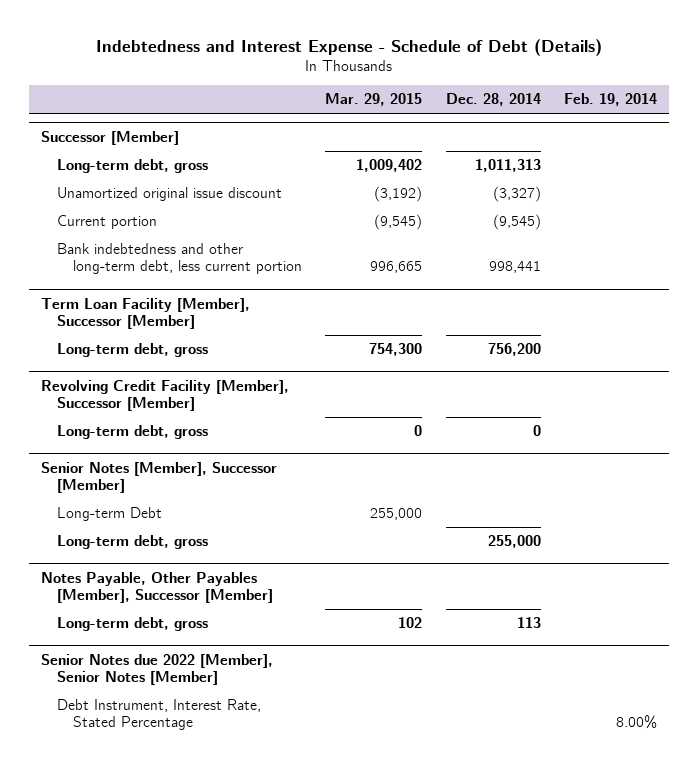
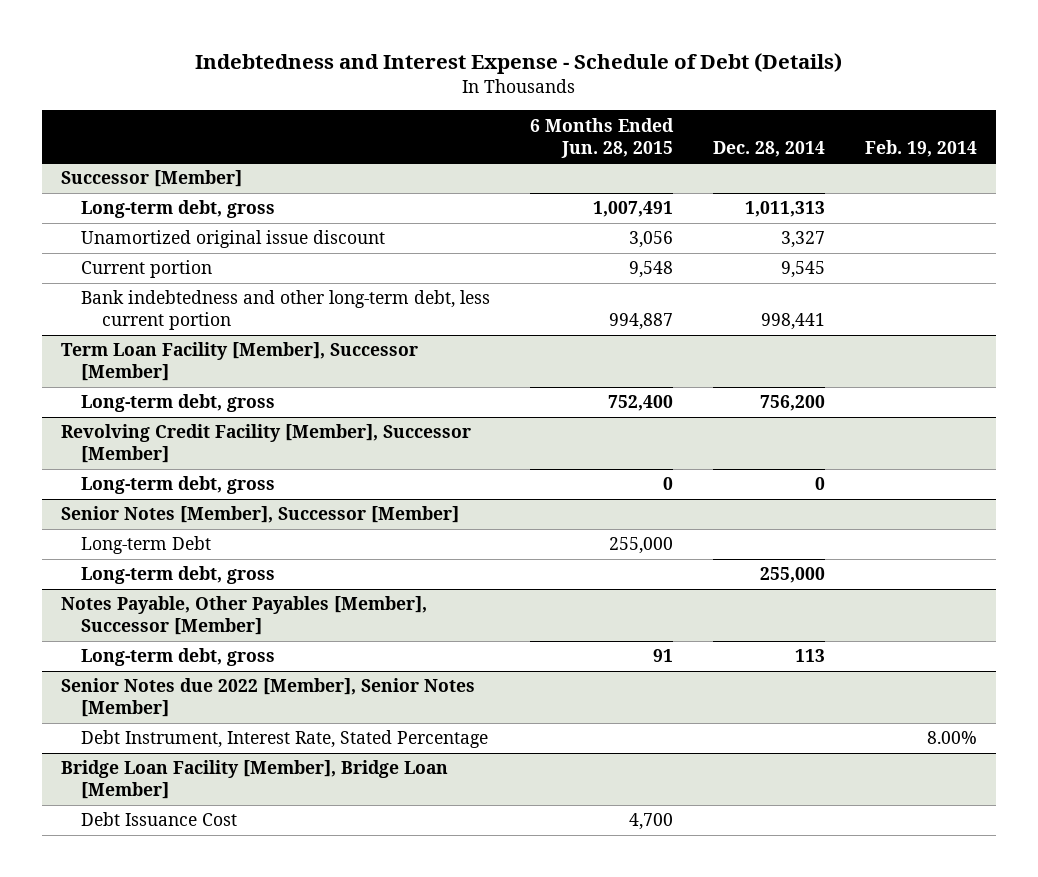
[325,93,423,107] Mar. 29, 2015 -> none
none -> [530,117,675,158] 6 Months Ended Jun. 28, 2015
[492,186,541,203] (3,327) -> [780,231,825,249] 3,327
[492,214,541,231] (9,545) -> [780,261,825,279] 9,545
none -> [61,760,449,800] Bridge Loan Facility [Member], Bridge Loan [Member]
none -> [81,812,238,827] Debt Issuance Cost

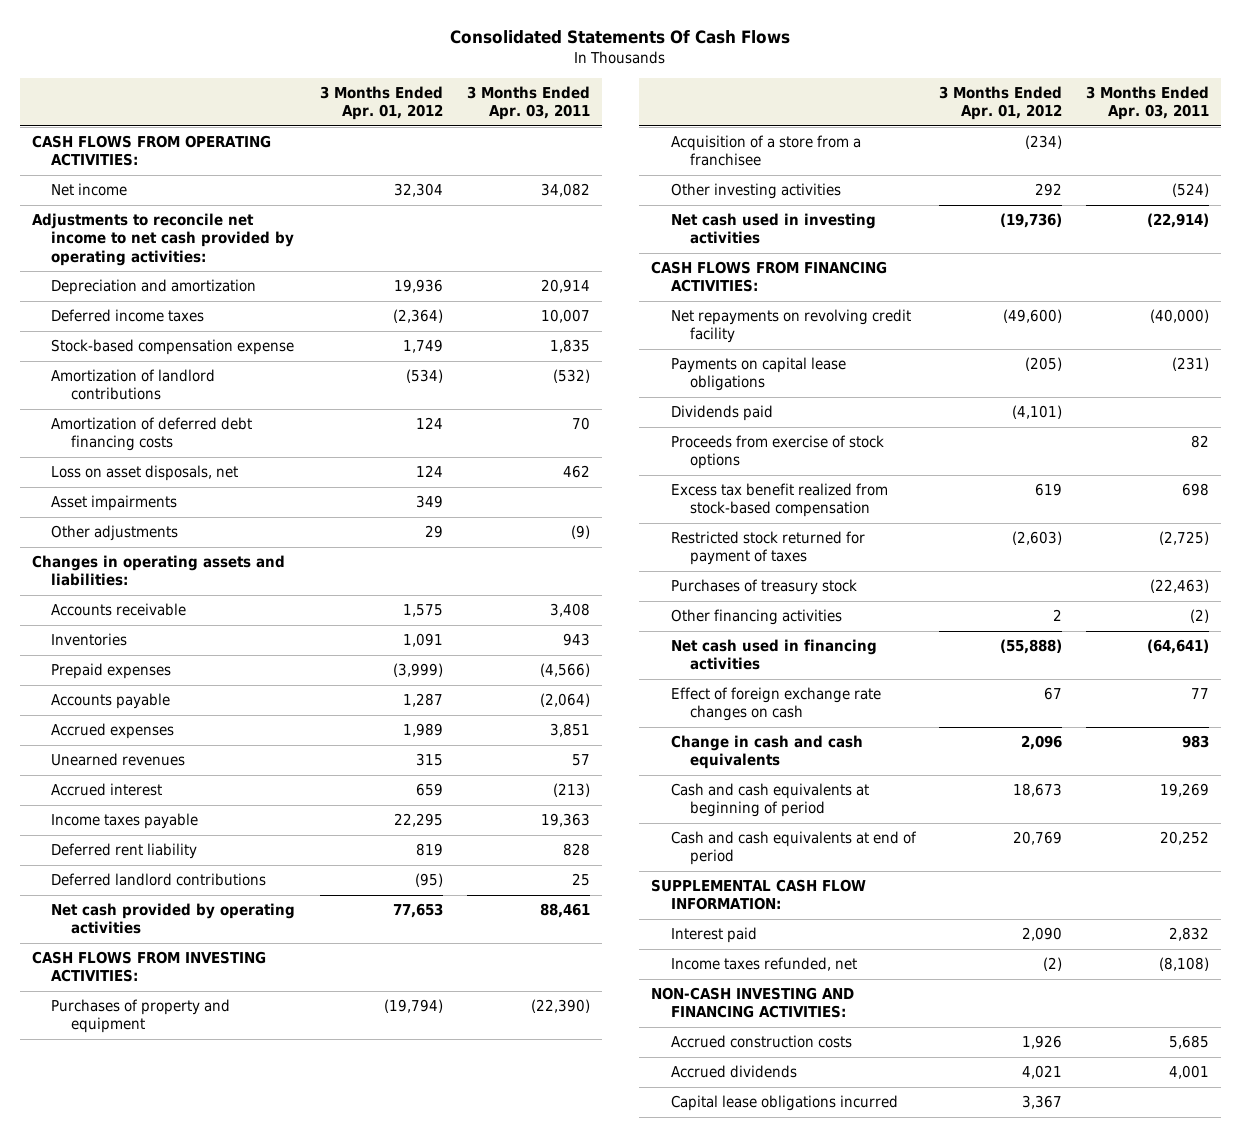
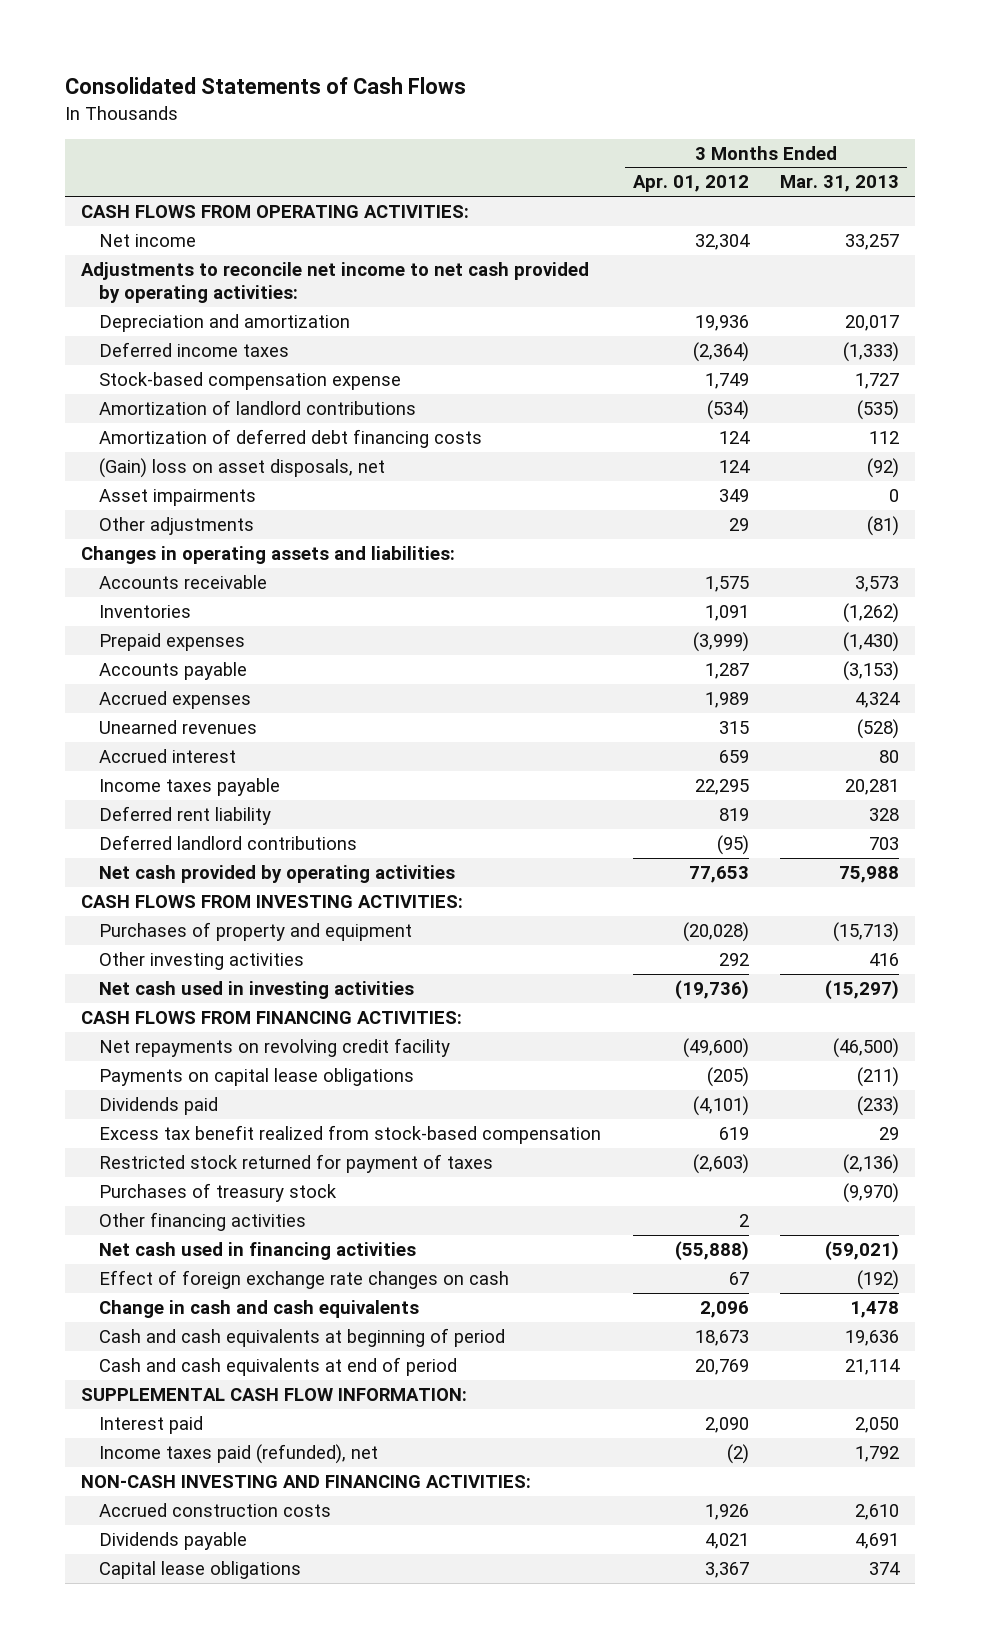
[450,29,791,44] Consolidated Statements Of Cash Flows -> [65,77,467,95] Consolidated Statements of Cash Flows
[466,86,590,121] 3 Months Ended Apr. 03, 2011 -> none
none -> [780,175,900,193] Mar. 31, 2013
[51,465,239,482] Loss on asset disposals, net -> [98,458,385,479] (Gain) loss on asset disposals, net
[670,135,861,167] Acquisition of a store from a franchisee -> none
[384,999,444,1014] (19,794) -> [682,922,749,943] (20,028)
[670,435,884,470] Proceeds from exercise of stock options -> none
[670,957,857,972] Income taxes refunded, net -> [98,1444,378,1465] Income taxes paid (refunded), net
[670,1065,797,1079] Accrued dividends -> [98,1532,247,1551] Dividends payable
[670,1095,898,1112] Capital lease obligations incurred -> [98,1561,301,1580] Capital lease obligations

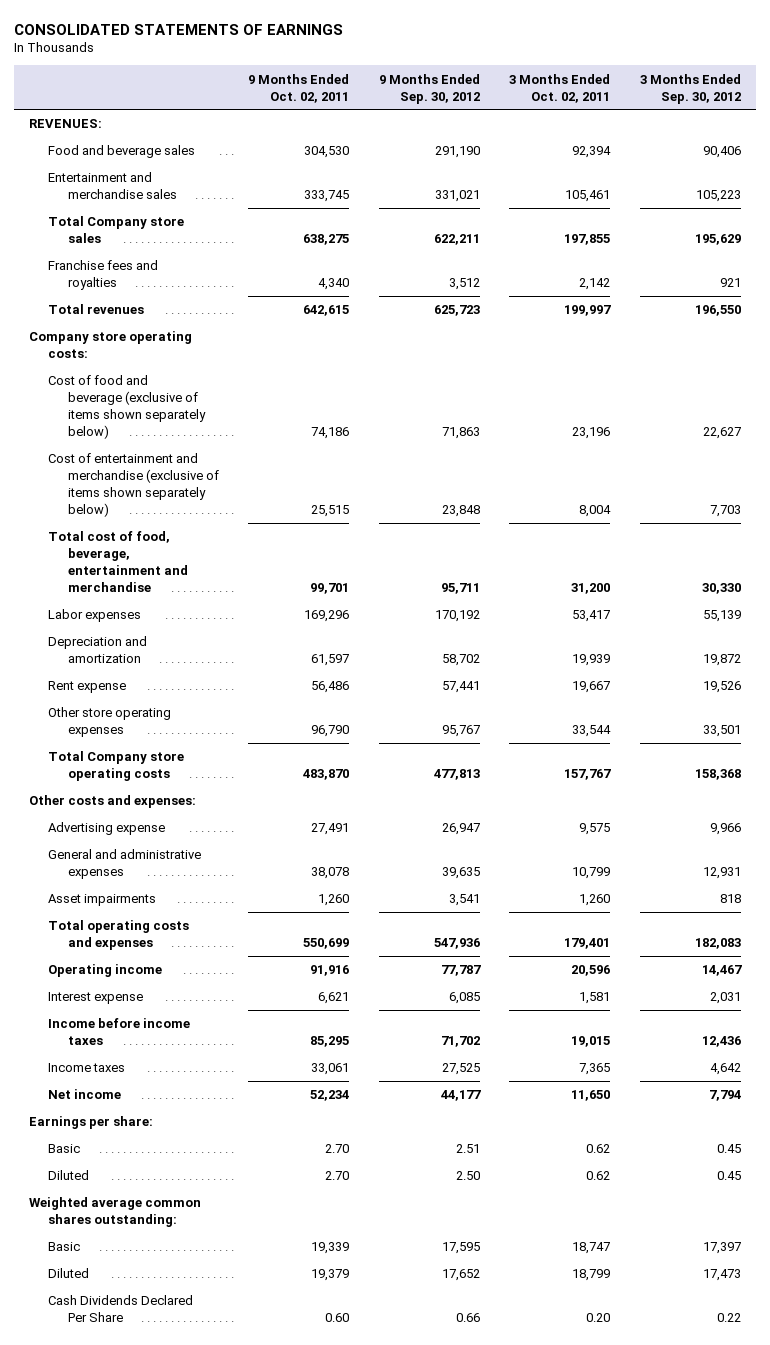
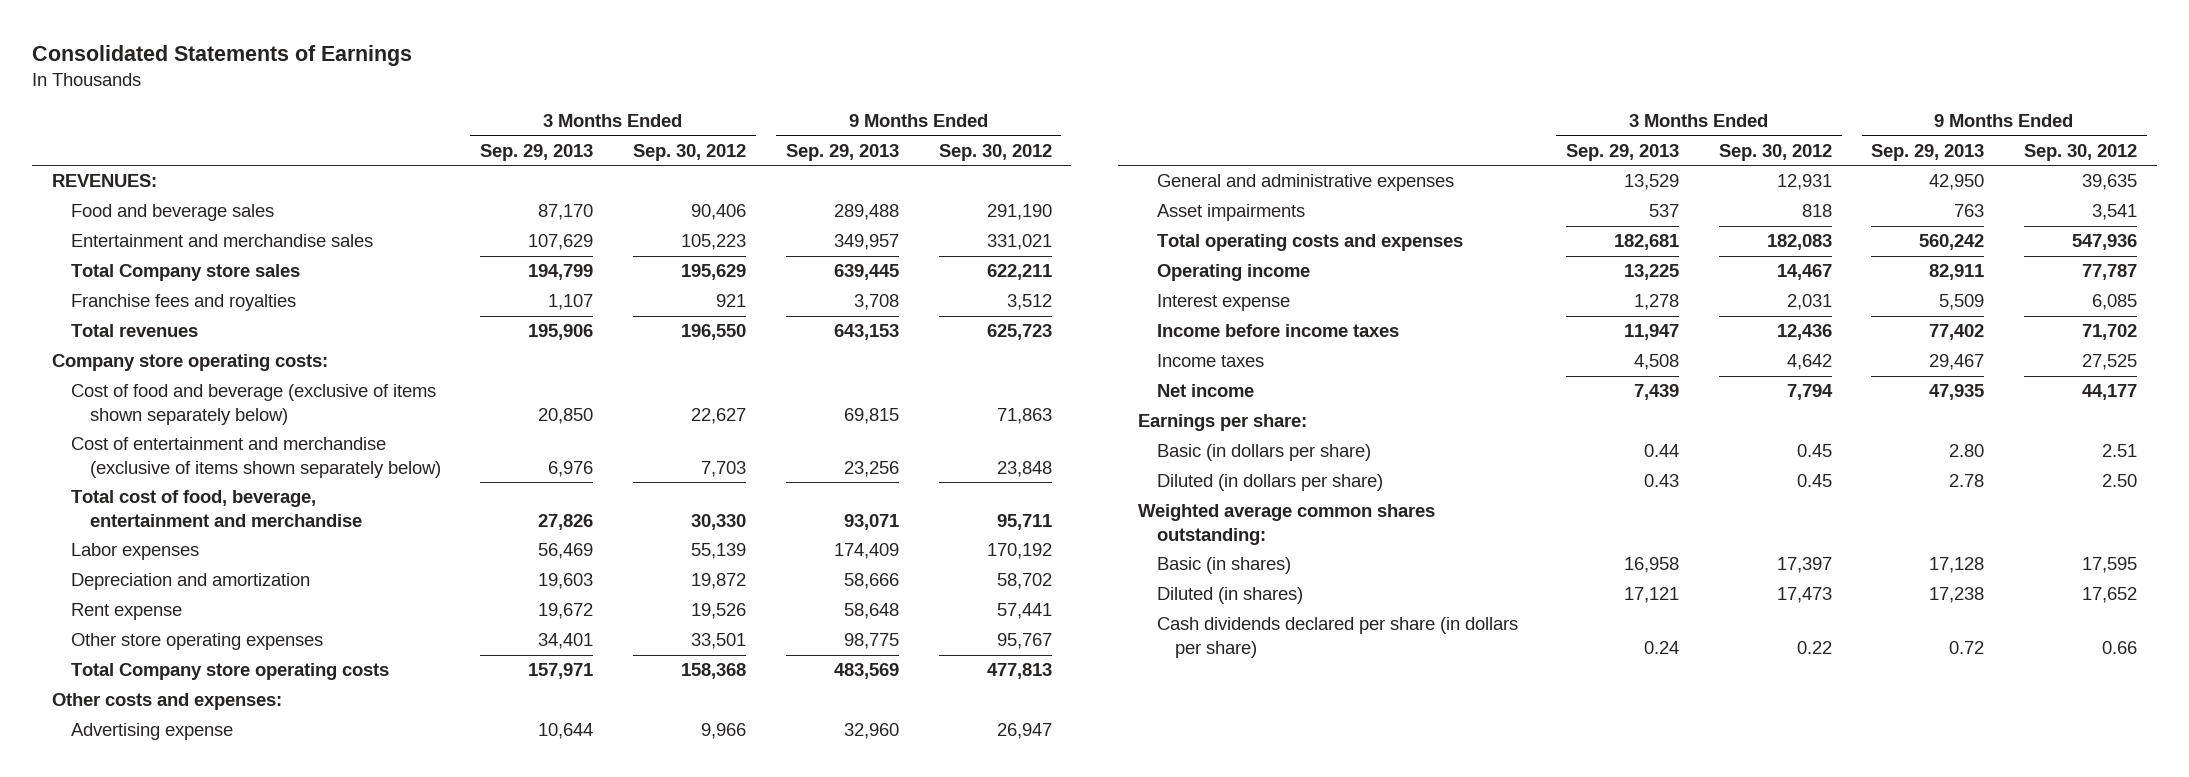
[14,23,344,35] CONSOLIDATED STATEMENTS OF EARNINGS -> [32,45,413,67] Consolidated Statements of Earnings
[248,73,350,103] 9 Months Ended Oct. 02, 2011 -> none
[509,73,611,103] 3 Months Ended Oct. 02, 2011 -> none
none -> [480,143,594,161] Sep. 29, 2013
none -> [785,143,899,161] Sep. 29, 2013
[48,1144,81,1154] Basic -> [1156,444,1371,462] Basic (in dollars per share)
[48,1170,90,1181] Diluted -> [1156,474,1383,492] Diluted (in dollars per share)
[48,1242,81,1252] Basic -> [1156,557,1291,575] Basic (in shares)
[48,1268,90,1279] Diluted -> [1156,587,1303,605] Diluted (in shares)
[48,1295,194,1323] Cash Dividends Declared Per Share -> [1156,617,1518,658] Cash dividends declared per share (in dollars per share)

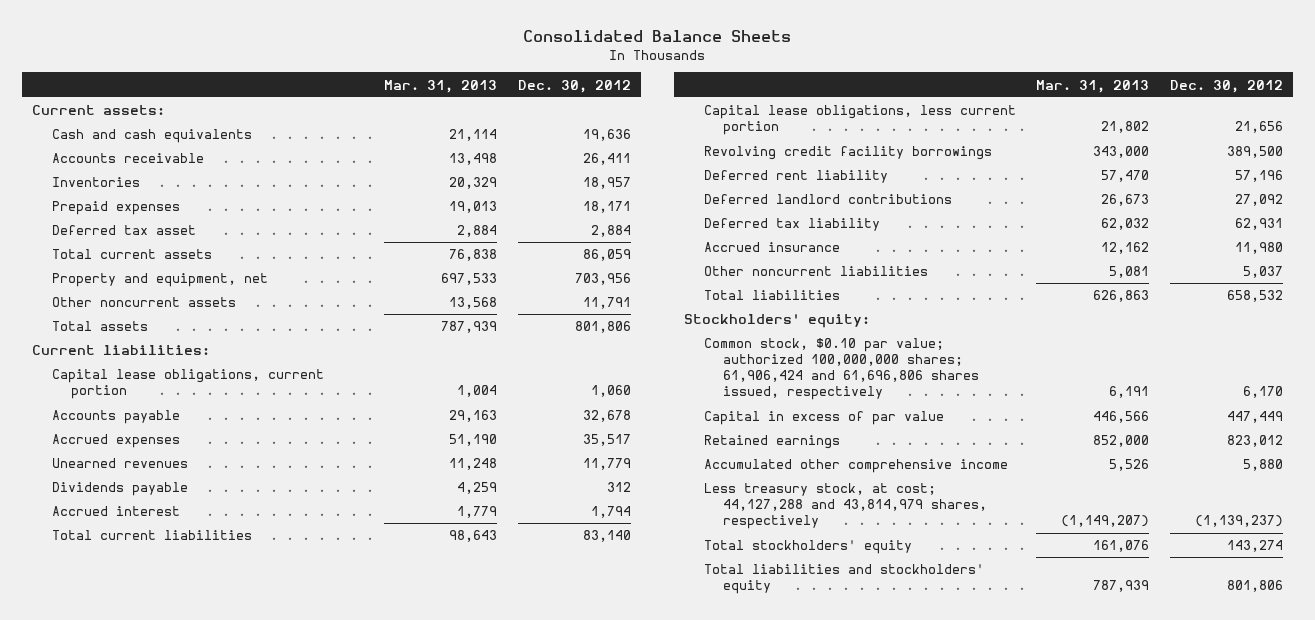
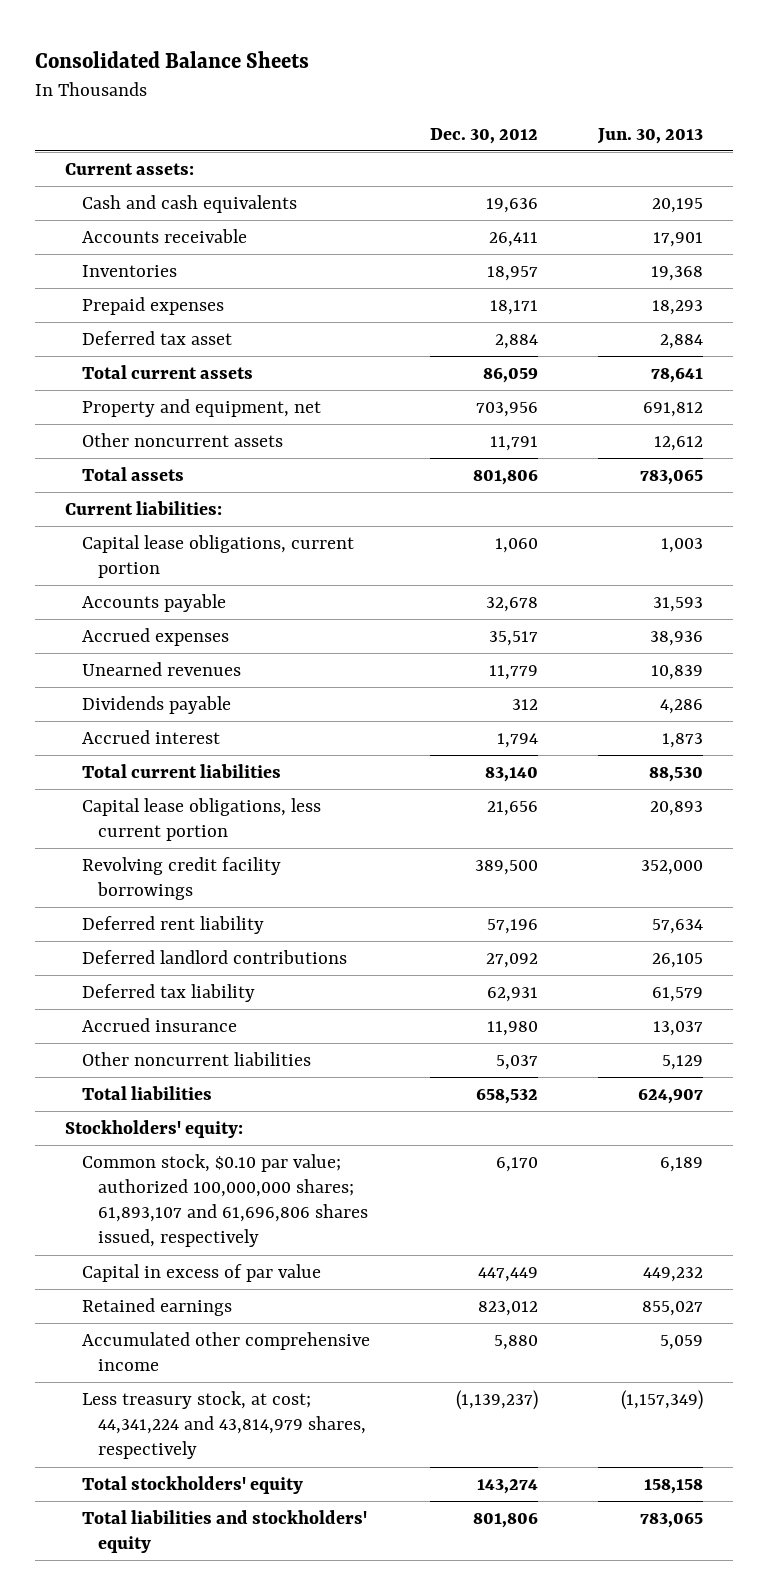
[384,79,498,93] Mar. 31, 2013 -> none
none -> [597,127,704,144] Jun. 30, 2013
[703,338,980,401] Common stock, $0.10 par value; authorized 100,000,000 shares; 61,906,424 and 61,696,806 shares issued, respectively -> [81,1154,368,1248] Common stock, $0.10 par value; authorized 100,000,000 shares; 61,893,107 and 61,696,806 shares issued, respectively
[703,483,988,530] Less treasury stock, at cost; 44,127,288 and 43,814,979 shares, respectively -> [81,1391,366,1460] Less treasury stock, at cost; 44,341,224 and 43,814,979 shares, respectively

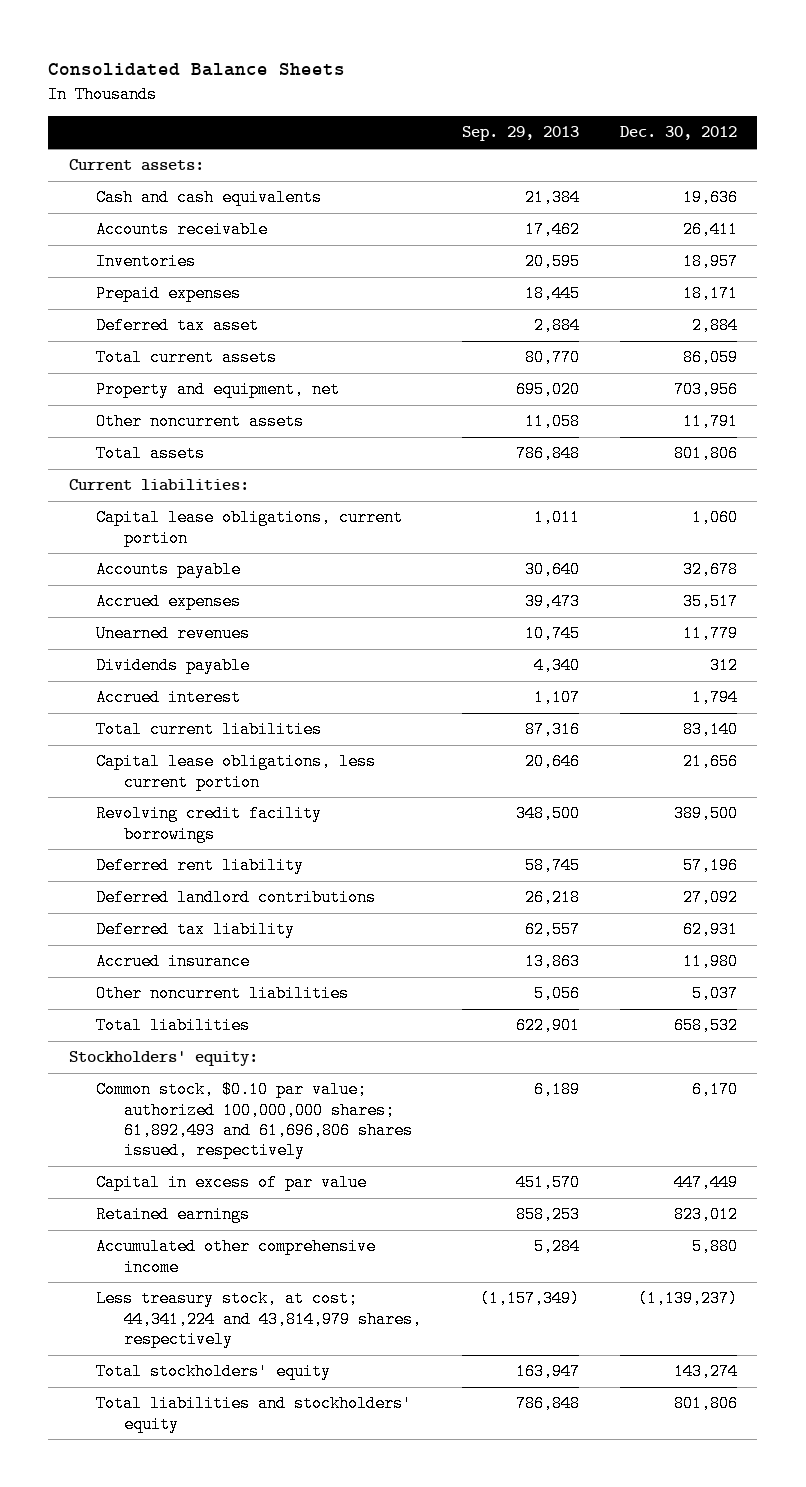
[597,127,704,144] Jun. 30, 2013 -> none
none -> [461,126,579,142] Sep. 29, 2013
[81,1154,368,1248] Common stock, $0.10 par value; authorized 100,000,000 shares; 61,893,107 and 61,696,806 shares issued, respectively -> [96,1081,413,1160] Common stock, $0.10 par value; authorized 100,000,000 shares; 61,892,493 and 61,696,806 shares issued, respectively

